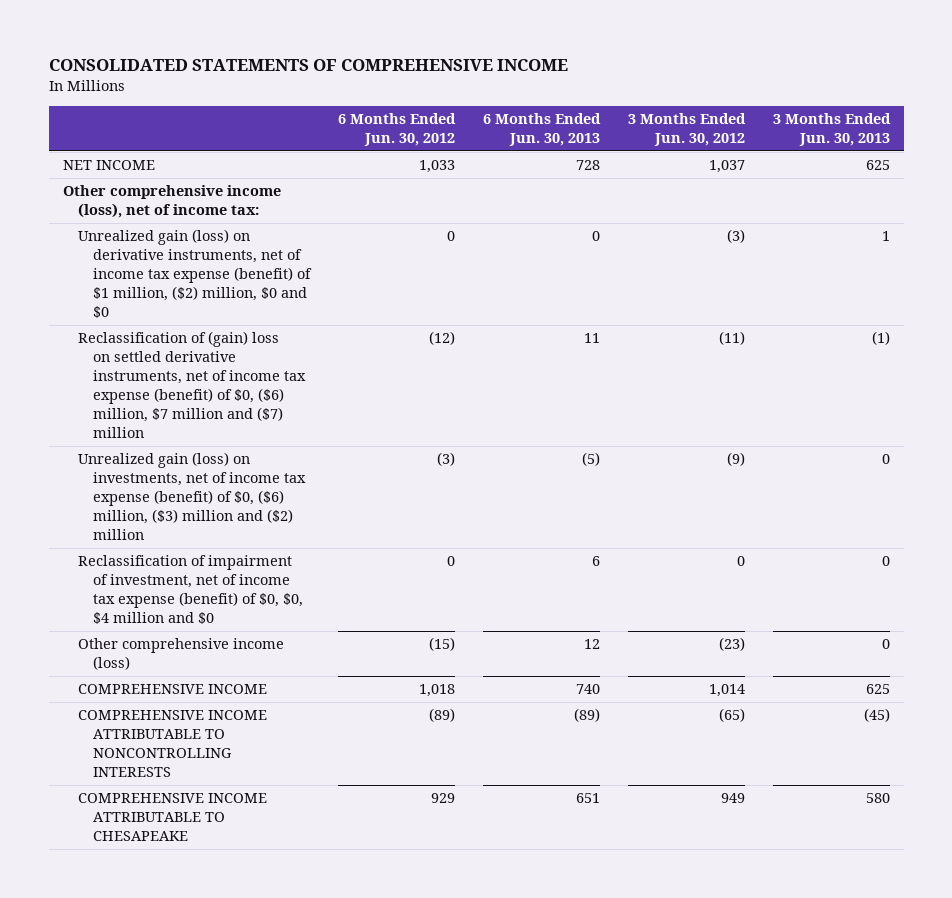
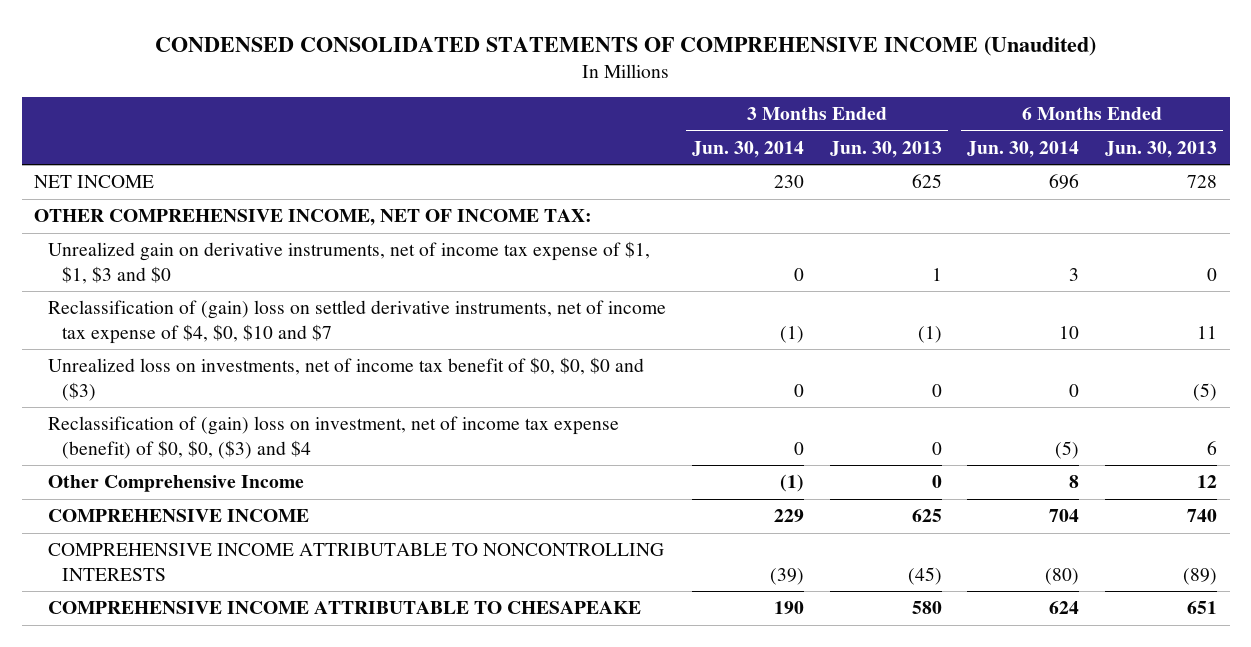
[48,59,568,72] CONSOLIDATED STATEMENTS OF COMPREHENSIVE INCOME -> [154,35,1096,56] CONDENSED CONSOLIDATED STATEMENTS OF COMPREHENSIVE INCOME (Unaudited)
[338,113,457,146] 6 Months Ended Jun. 30, 2012 -> none
[627,113,746,146] 3 Months Ended Jun. 30, 2012 -> none
none -> [692,140,805,158] Jun. 30, 2014
none -> [967,140,1080,158] Jun. 30, 2014
[62,185,281,219] Other comprehensive income (loss), net of income tax: -> [34,209,593,227] OTHER COMPREHENSIVE INCOME, NET OF INCOME TAX:
[77,229,313,318] Unrealized gain (loss) on derivative instruments, net of income tax expense (benefit) of $1 million, ($2) million, $0 and $0 -> [48,241,651,284] Unrealized gain on derivative instruments, net of income tax expense of $1, $1, $3 and $0
[77,331,307,438] Reclassification of (gain) loss on settled derivative instruments, net of income tax expense (benefit) of $0, ($6) million, $7 million and ($7) million -> [48,300,667,344] Reclassification of (gain) loss on settled derivative instruments, net of income tax expense of $4, $0, $10 and $7
[77,452,307,540] Unrealized gain (loss) on investments, net of income tax expense (benefit) of $0, ($6) million, ($3) million and ($2) million -> [48,357,645,401] Unrealized loss on investments, net of income tax benefit of $0, $0, $0 and ($3)
[77,555,304,624] Reclassification of impairment of investment, net of income tax expense (benefit) of $0, $0, $4 million and $0 -> [48,416,620,459] Reclassification of (gain) loss on investment, net of income tax expense (benefit) of $0, $0, ($3) and $4
[77,638,284,671] Other comprehensive income (loss) -> [48,475,305,493] Other Comprehensive Income

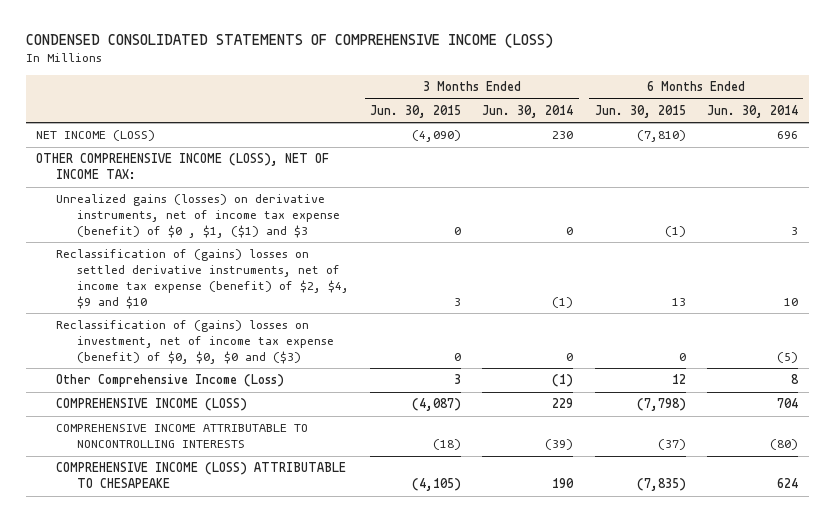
[154,35,1096,56] CONDENSED CONSOLIDATED STATEMENTS OF COMPREHENSIVE INCOME (Unaudited) -> [25,33,553,49] CONDENSED CONSOLIDATED STATEMENTS OF COMPREHENSIVE INCOME (LOSS)
[829,140,942,158] Jun. 30, 2013 -> none
[1105,140,1218,158] Jun. 30, 2013 -> none
none -> [369,104,461,118] Jun. 30, 2015
none -> [594,104,686,118] Jun. 30, 2015
[48,357,645,401] Unrealized loss on investments, net of income tax benefit of $0, $0, $0 and ($3) -> none
[34,175,155,189] NET INCOME -> [36,130,156,142] NET INCOME (LOSS)
[34,209,593,227] OTHER COMPREHENSIVE INCOME, NET OF INCOME TAX: -> [36,153,330,180] OTHER COMPREHENSIVE INCOME (LOSS), NET OF INCOME TAX:
[48,241,651,284] Unrealized gain on derivative instruments, net of income tax expense of $1, $1, $3 and $0 -> [56,194,340,239] Unrealized gains (losses) on derivative instruments, net of income tax expense (benefit) of $0 , $1, ($1) and $3
[48,300,667,344] Reclassification of (gain) loss on settled derivative instruments, net of income tax expense of $4, $0, $10 and $7 -> [56,249,349,309] Reclassification of (gains) losses on settled derivative instruments, net of income tax expense (benefit) of $2, $4, $9 and $10
[48,416,620,459] Reclassification of (gain) loss on investment, net of income tax expense (benefit) of $0, $0, ($3) and $4 -> [56,320,334,365] Reclassification of (gains) losses on investment, net of income tax expense (benefit) of $0, $0, $0 and ($3)
[48,475,305,493] Other Comprehensive Income -> [56,374,285,388] Other Comprehensive Income (Loss)
[48,509,310,523] COMPREHENSIVE INCOME -> [56,398,248,412] COMPREHENSIVE INCOME (LOSS)
[48,601,642,615] COMPREHENSIVE INCOME ATTRIBUTABLE TO CHESAPEAKE -> [56,462,347,489] COMPREHENSIVE INCOME (LOSS) ATTRIBUTABLE TO CHESAPEAKE

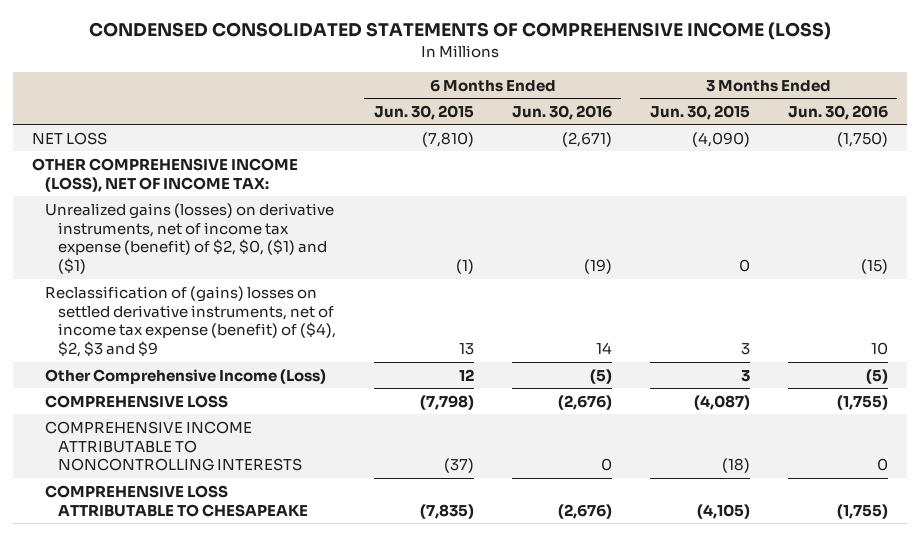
[482,104,574,118] Jun. 30, 2014 -> none
[707,104,799,118] Jun. 30, 2014 -> none
none -> [511,104,612,120] Jun. 30, 2016
none -> [787,104,888,120] Jun. 30, 2016
[36,130,156,142] NET INCOME (LOSS) -> [31,131,107,145] NET LOSS
[56,320,334,365] Reclassification of (gains) losses on investment, net of income tax expense (benefit) of $0, $0, $0 and ($3) -> none
[56,194,340,239] Unrealized gains (losses) on derivative instruments, net of income tax expense (benefit) of $0 , $1, ($1) and $3 -> [44,202,334,275] Unrealized gains (losses) on derivative instruments, net of income tax expense (benefit) of $2, $0, ($1) and ($1)
[56,249,349,309] Reclassification of (gains) losses on settled derivative instruments, net of income tax expense (benefit) of $2, $4, $9 and $10 -> [44,285,336,358] Reclassification of (gains) losses on settled derivative instruments, net of income tax expense (benefit) of ($4), $2, $3 and $9
[56,398,248,412] COMPREHENSIVE INCOME (LOSS) -> [44,394,228,408] COMPREHENSIVE LOSS
[56,462,347,489] COMPREHENSIVE INCOME (LOSS) ATTRIBUTABLE TO CHESAPEAKE -> [44,484,308,517] COMPREHENSIVE LOSS ATTRIBUTABLE TO CHESAPEAKE

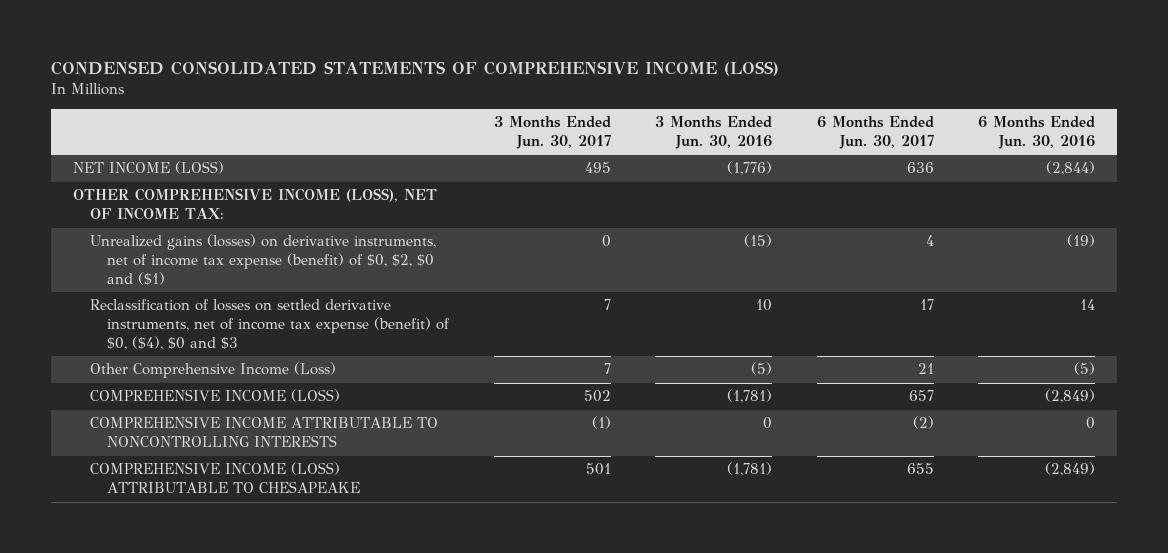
[373,104,474,120] Jun. 30, 2015 -> none
[649,104,750,120] Jun. 30, 2015 -> none
none -> [493,116,611,150] 3 Months Ended Jun. 30, 2017
none -> [816,116,934,150] 6 Months Ended Jun. 30, 2017
[31,131,107,145] NET LOSS -> [73,161,225,175] NET INCOME (LOSS)
[561,131,612,147] (2,671) -> [1046,161,1096,176] (2,844)
[836,131,888,147] (1,750) -> [727,161,773,176] (1,776)
[44,202,334,275] Unrealized gains (losses) on derivative instruments, net of income tax expense (benefit) of $2, $0, ($1) and ($1) -> [90,234,437,286] Unrealized gains (losses) on derivative instruments, net of income tax expense (benefit) of $0, $2, $0 and ($1)
[44,285,336,358] Reclassification of (gains) losses on settled derivative instruments, net of income tax expense (benefit) of ($4), $2, $3 and $9 -> [90,299,451,351] Reclassification of losses on settled derivative instruments, net of income tax expense (benefit) of $0, ($4), $0 and $3
[44,394,228,408] COMPREHENSIVE LOSS -> [90,389,341,403] COMPREHENSIVE INCOME (LOSS)
[557,394,612,410] (2,676) -> [1045,389,1096,404] (2,849)
[836,394,888,410] (1,755) -> [727,389,773,404] (1,781)
[44,484,308,517] COMPREHENSIVE LOSS ATTRIBUTABLE TO CHESAPEAKE -> [90,462,361,494] COMPREHENSIVE INCOME (LOSS) ATTRIBUTABLE TO CHESAPEAKE
[557,503,612,519] (2,676) -> [1045,462,1096,477] (2,849)
[836,503,888,519] (1,755) -> [727,462,773,477] (1,781)

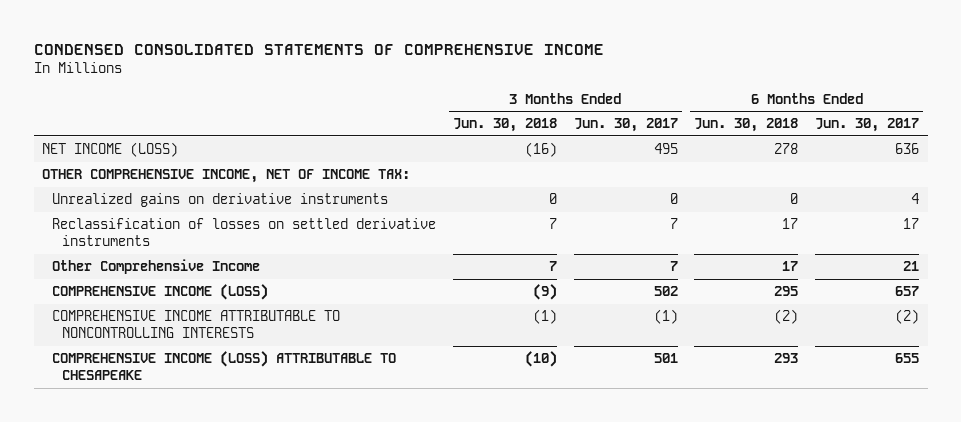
[50,60,779,76] CONDENSED CONSOLIDATED STATEMENTS OF COMPREHENSIVE INCOME (LOSS) -> [33,43,604,55] CONDENSED CONSOLIDATED STATEMENTS OF COMPREHENSIVE INCOME
[655,116,773,150] 3 Months Ended Jun. 30, 2016 -> none
[978,116,1096,150] 6 Months Ended Jun. 30, 2016 -> none
none -> [452,118,557,133] Jun. 30, 2018
none -> [694,118,799,133] Jun. 30, 2018
[73,188,438,221] OTHER COMPREHENSIVE INCOME (LOSS), NET OF INCOME TAX: -> [42,169,411,184] OTHER COMPREHENSIVE INCOME, NET OF INCOME TAX:
[90,234,437,286] Unrealized gains (losses) on derivative instruments, net of income tax expense (benefit) of $0, $2, $0 and ($1) -> [52,193,389,208] Unrealized gains on derivative instruments
[90,299,451,351] Reclassification of losses on settled derivative instruments, net of income tax expense (benefit) of $0, ($4), $0 and $3 -> [52,218,437,247] Reclassification of losses on settled derivative instruments
[90,362,337,379] Other Comprehensive Income (Loss) -> [52,259,261,275] Other Comprehensive Income

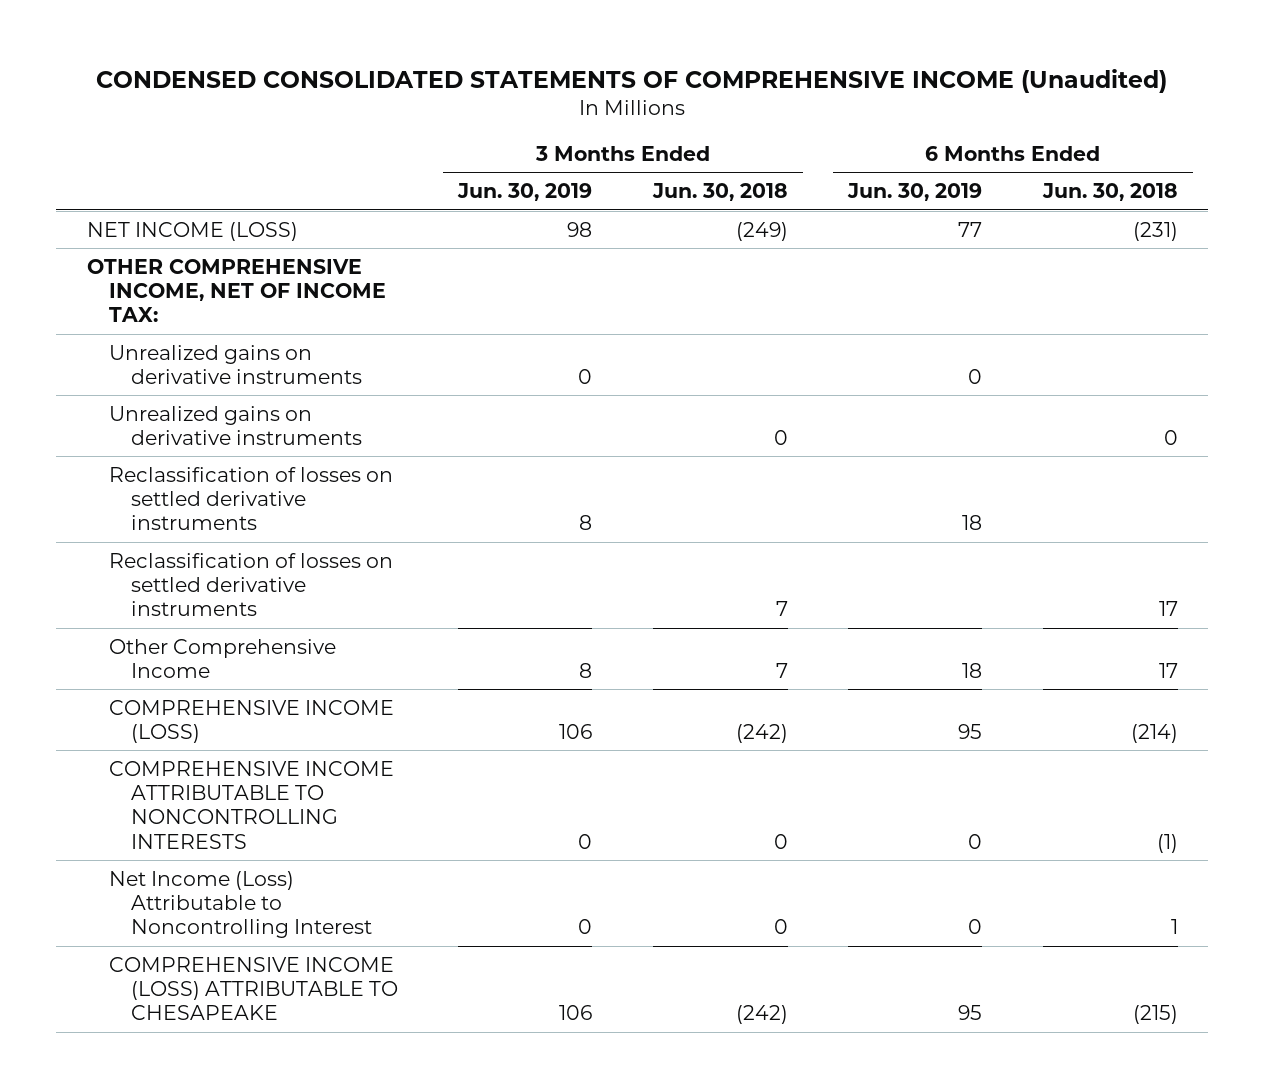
[33,43,604,55] CONDENSED CONSOLIDATED STATEMENTS OF COMPREHENSIVE INCOME -> [96,68,1168,93] CONDENSED CONSOLIDATED STATEMENTS OF COMPREHENSIVE INCOME (Unaudited)
[573,118,678,133] Jun. 30, 2017 -> none
[815,118,920,133] Jun. 30, 2017 -> none
none -> [457,183,593,202] Jun. 30, 2019
none -> [847,183,983,202] Jun. 30, 2019
[524,142,557,158] (16) -> [735,221,788,241] (249)
[774,143,799,155] 278 -> [1132,221,1178,241] (231)
none -> [108,344,362,385] Unrealized gains on derivative instruments
none -> [108,466,393,531] Reclassification of losses on settled derivative instruments
[532,284,557,301] (9) -> [735,724,788,744] (242)
[774,286,799,297] 295 -> [1130,724,1178,744] (214)
[532,309,557,325] (1) -> [773,833,788,849] 0
[774,309,799,325] (2) -> [1156,833,1178,853] (1)
none -> [108,870,372,939] Net Income (Loss) Attributable to Noncontrolling Interest
[524,351,557,368] (10) -> [735,1005,788,1025] (242)
[774,353,799,364] 293 -> [1132,1005,1178,1025] (215)

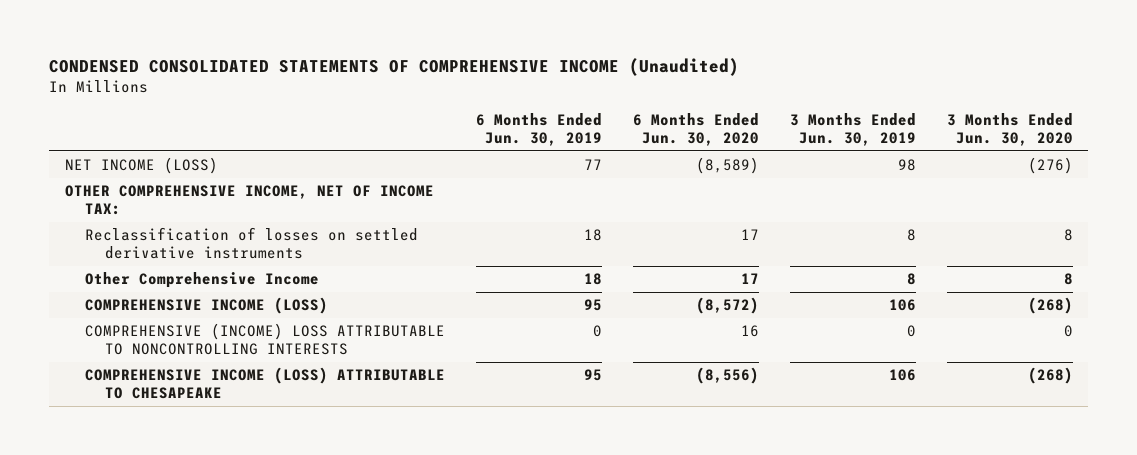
[651,183,788,202] Jun. 30, 2018 -> none
[1041,183,1178,202] Jun. 30, 2018 -> none
none -> [632,113,759,147] 6 Months Ended Jun. 30, 2020
none -> [946,113,1073,147] 3 Months Ended Jun. 30, 2020
[108,344,362,385] Unrealized gains on derivative instruments -> none
[108,405,362,446] Unrealized gains on derivative instruments -> none
[108,552,393,617] Reclassification of losses on settled derivative instruments -> none
[108,870,372,939] Net Income (Loss) Attributable to Noncontrolling Interest -> none
[108,760,394,849] COMPREHENSIVE INCOME ATTRIBUTABLE TO NONCONTROLLING INTERESTS -> [84,323,445,356] COMPREHENSIVE (INCOME) LOSS ATTRIBUTABLE TO NONCONTROLLING INTERESTS

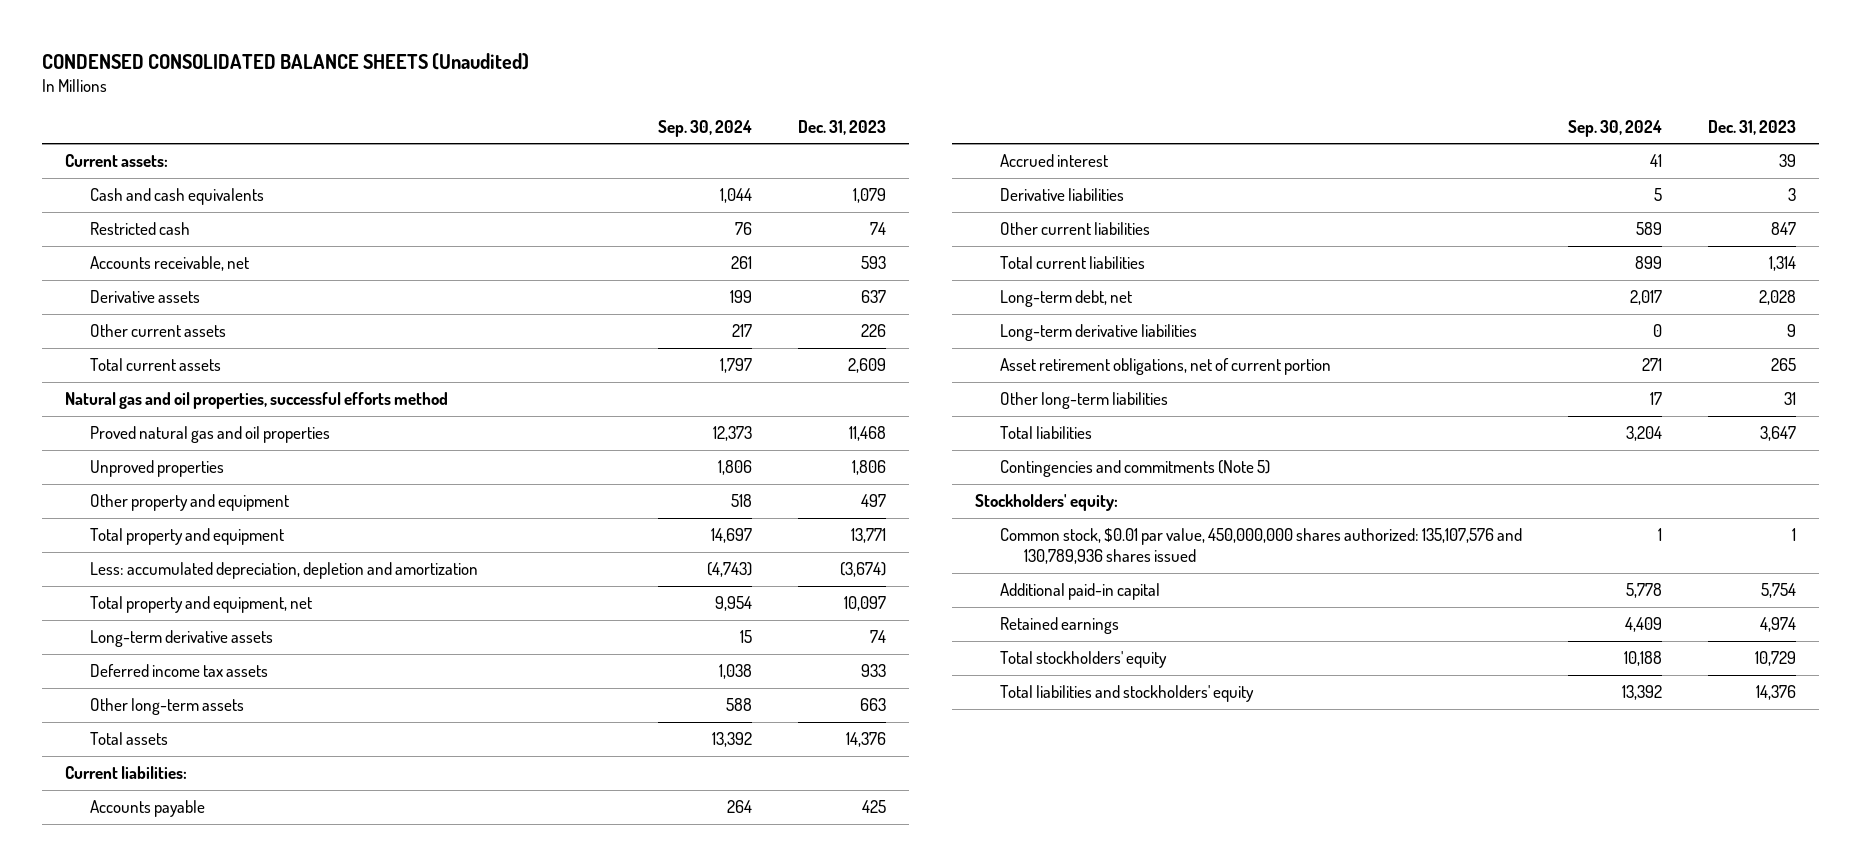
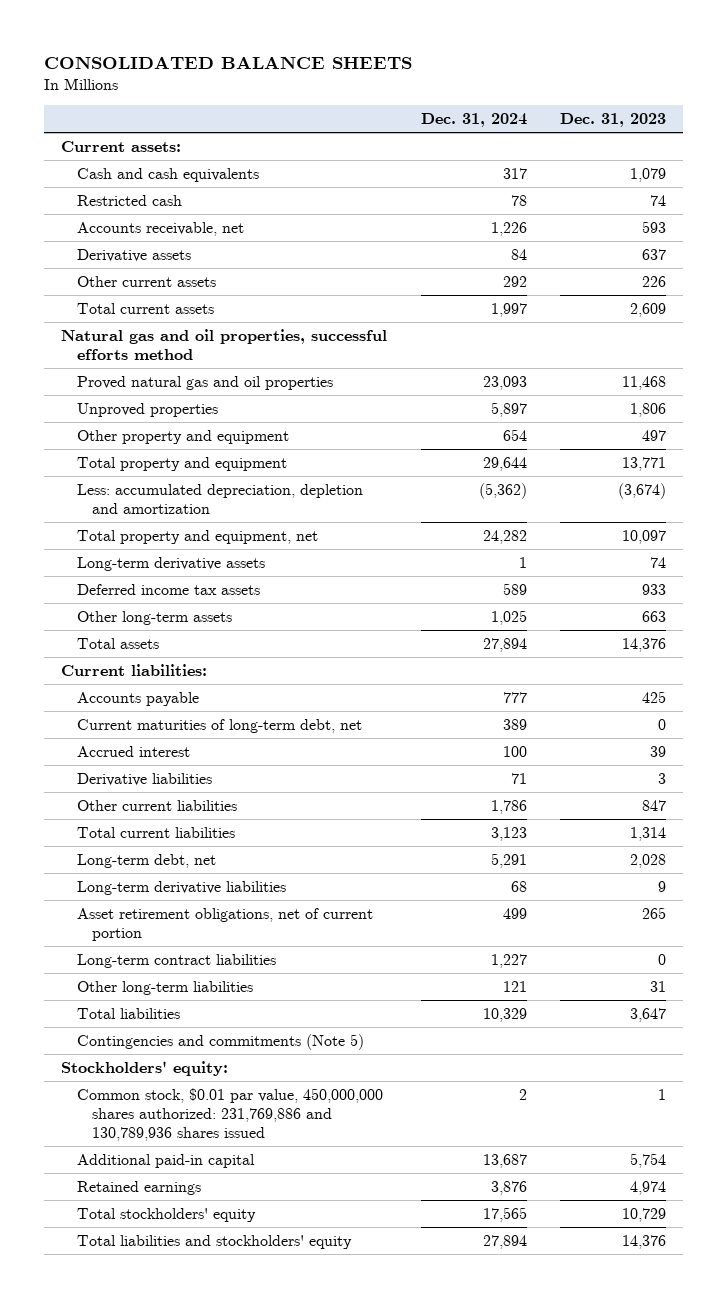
[42,52,530,70] CONDENSED CONSOLIDATED BALANCE SHEETS (Unaudited) -> [44,55,413,69] CONSOLIDATED BALANCE SHEETS
[657,119,752,137] Sep. 30, 2024 -> none
none -> [420,113,527,128] Dec. 31, 2024
none -> [76,718,362,733] Current maturities of long-term debt, net
none -> [76,953,276,968] Long-term contract liabilities
[999,528,1522,565] Common stock, $0.01 par value, 450,000,000 shares authorized: 135,107,576 and 130,789,936 shares issued -> [76,1087,383,1141] Common stock, $0.01 par value, 450,000,000 shares authorized: 231,769,886 and 130,789,936 shares issued

